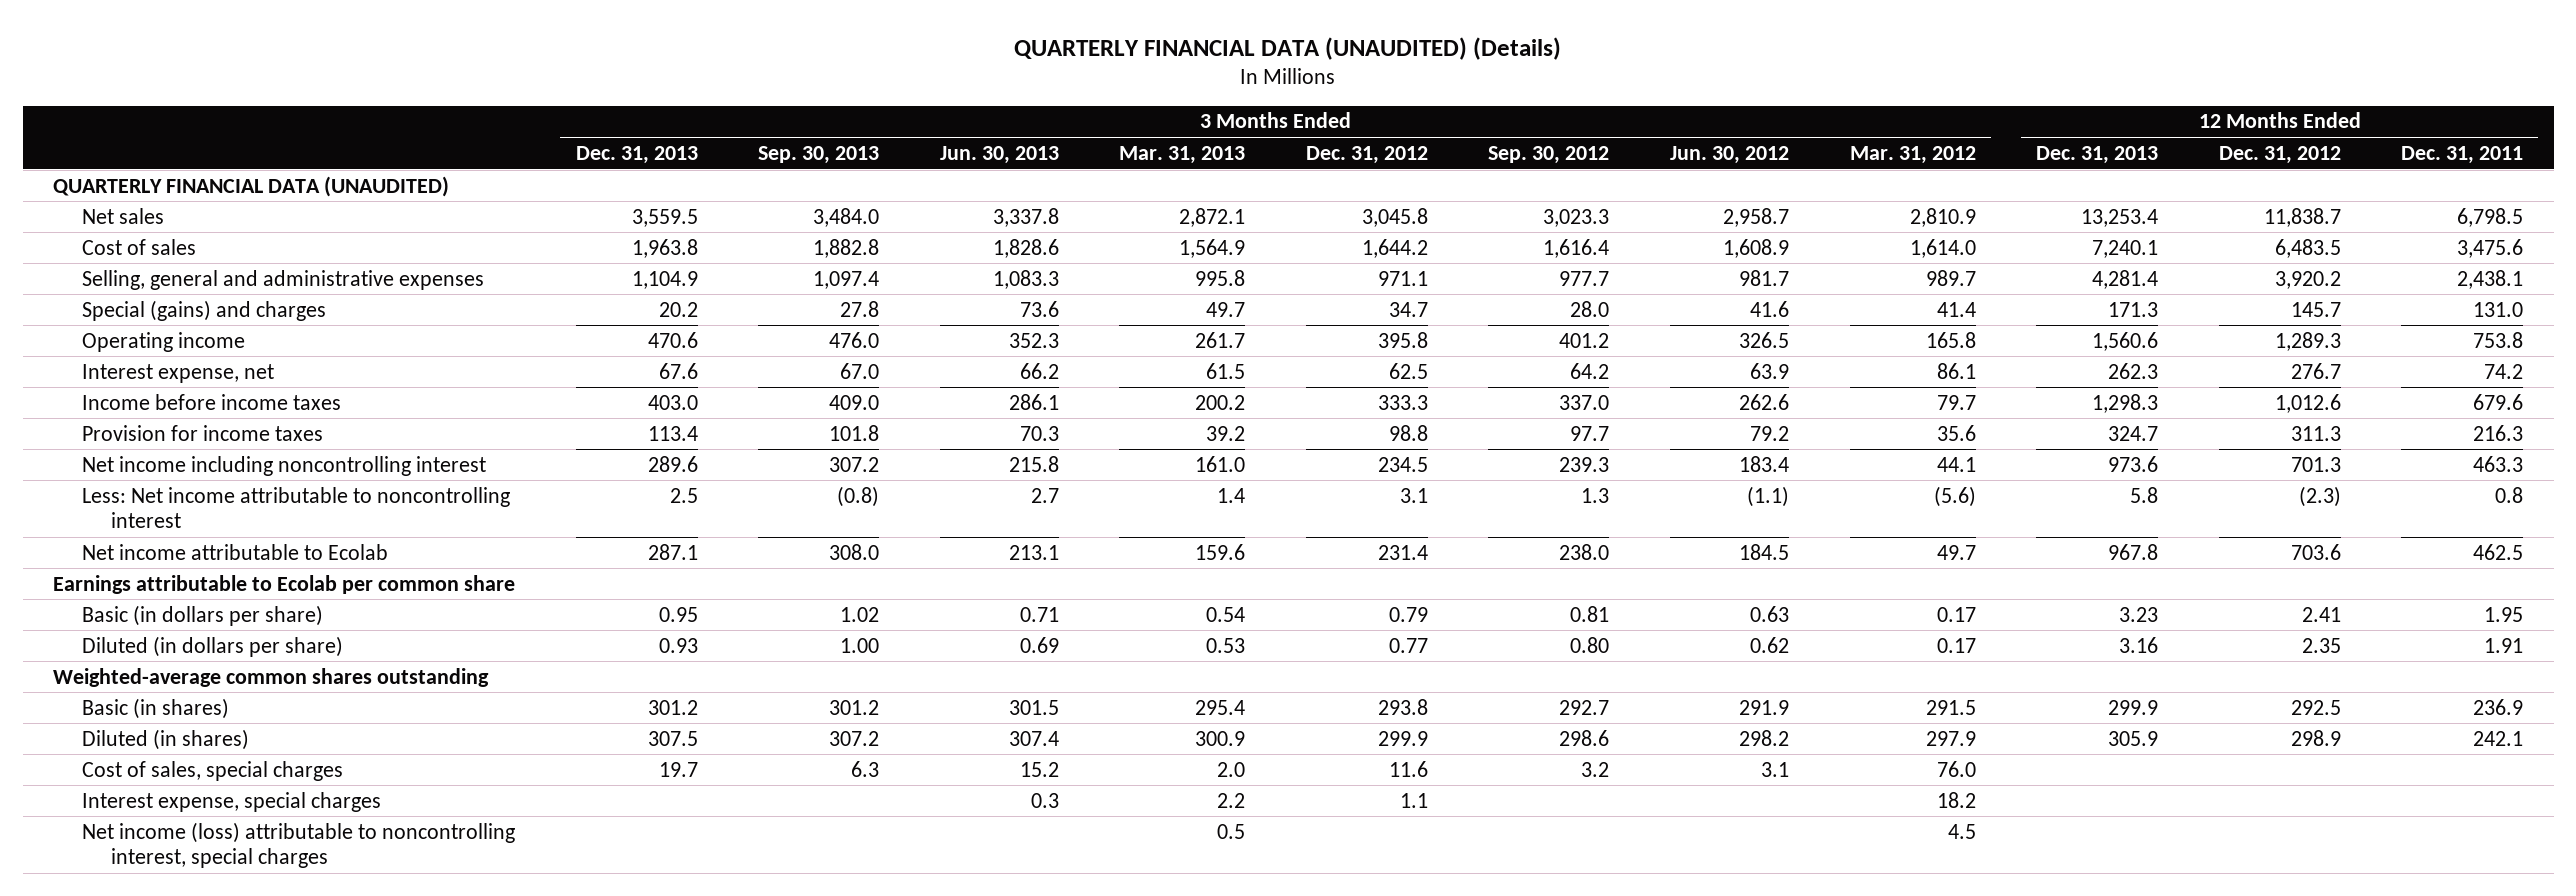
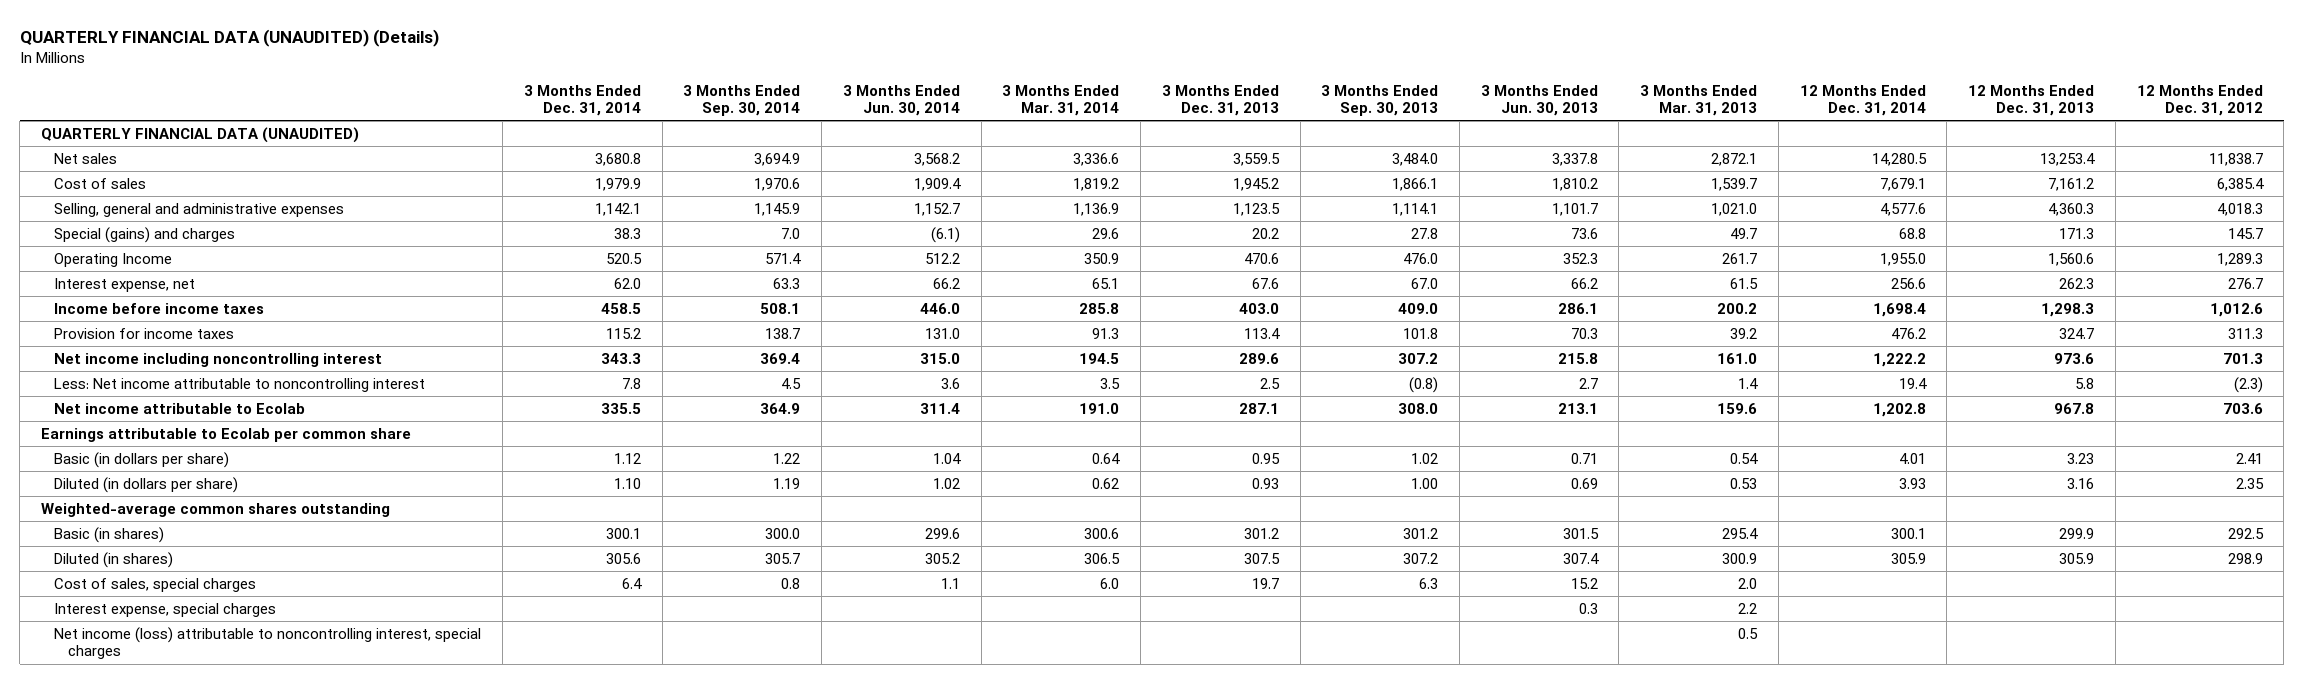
[1305,145,1428,164] Dec. 31, 2012 -> none
[1488,145,1610,164] Sep. 30, 2012 -> none
[1670,145,1790,164] Jun. 30, 2012 -> none
[1849,145,1976,164] Mar. 31, 2012 -> none
[2401,145,2524,164] Dec. 31, 2011 -> none
none -> [523,84,641,116] 3 Months Ended Dec. 31, 2014
none -> [683,84,801,116] 3 Months Ended Sep. 30, 2014
none -> [842,84,960,116] 3 Months Ended Jun. 30, 2014
none -> [1002,84,1120,116] 3 Months Ended Mar. 31, 2014
none -> [1799,84,1926,116] 12 Months Ended Dec. 31, 2014
[631,238,698,258] 1,963.8 -> [1232,177,1279,191] 1,945.2
[813,238,880,258] 1,882.8 -> [1392,177,1439,191] 1,866.1
[992,238,1059,258] 1,828.6 -> [1551,177,1598,191] 1,810.2
[1179,238,1246,258] 1,564.9 -> [1711,177,1758,191] 1,539.7
[2092,239,2159,258] 7,240.1 -> [2048,177,2095,191] 7,161.2
[2274,238,2341,258] 6,483.5 -> [2216,177,2264,191] 6,385.4
[631,270,698,289] 1,104.9 -> [1232,202,1280,216] 1,123.5
[813,270,880,289] 1,097.4 -> [1392,202,1439,216] 1,114.1
[992,269,1059,289] 1,083.3 -> [1551,202,1598,216] 1,101.7
[1195,269,1246,286] 995.8 -> [1711,202,1758,216] 1,021.0
[2092,269,2159,289] 4,281.4 -> [2048,202,2095,216] 4,360.3
[2274,270,2341,289] 3,920.2 -> [2216,202,2263,216] 4,018.3
[82,331,246,352] Operating income -> [54,252,173,267] Operating Income

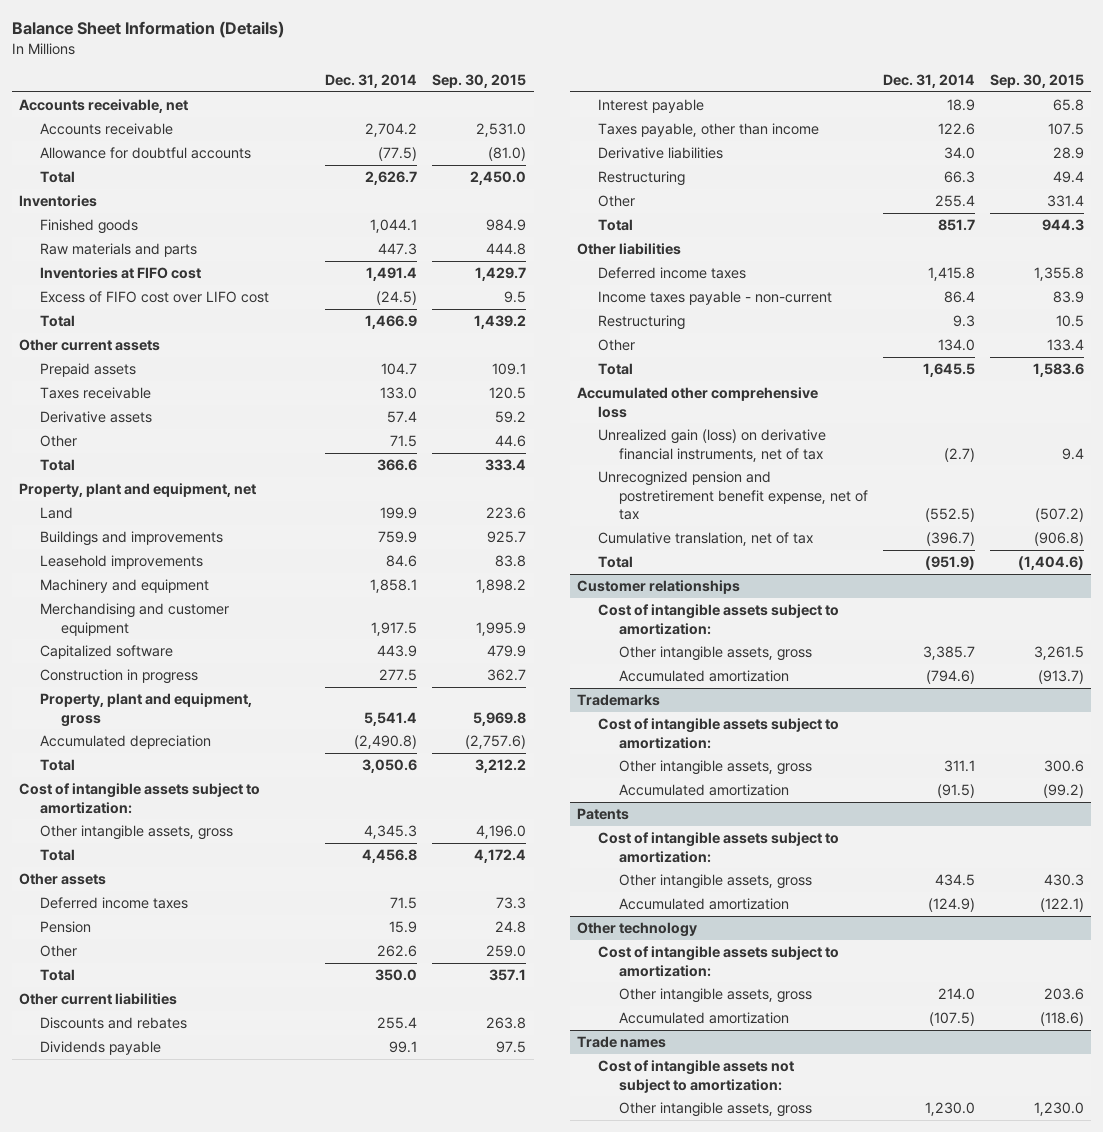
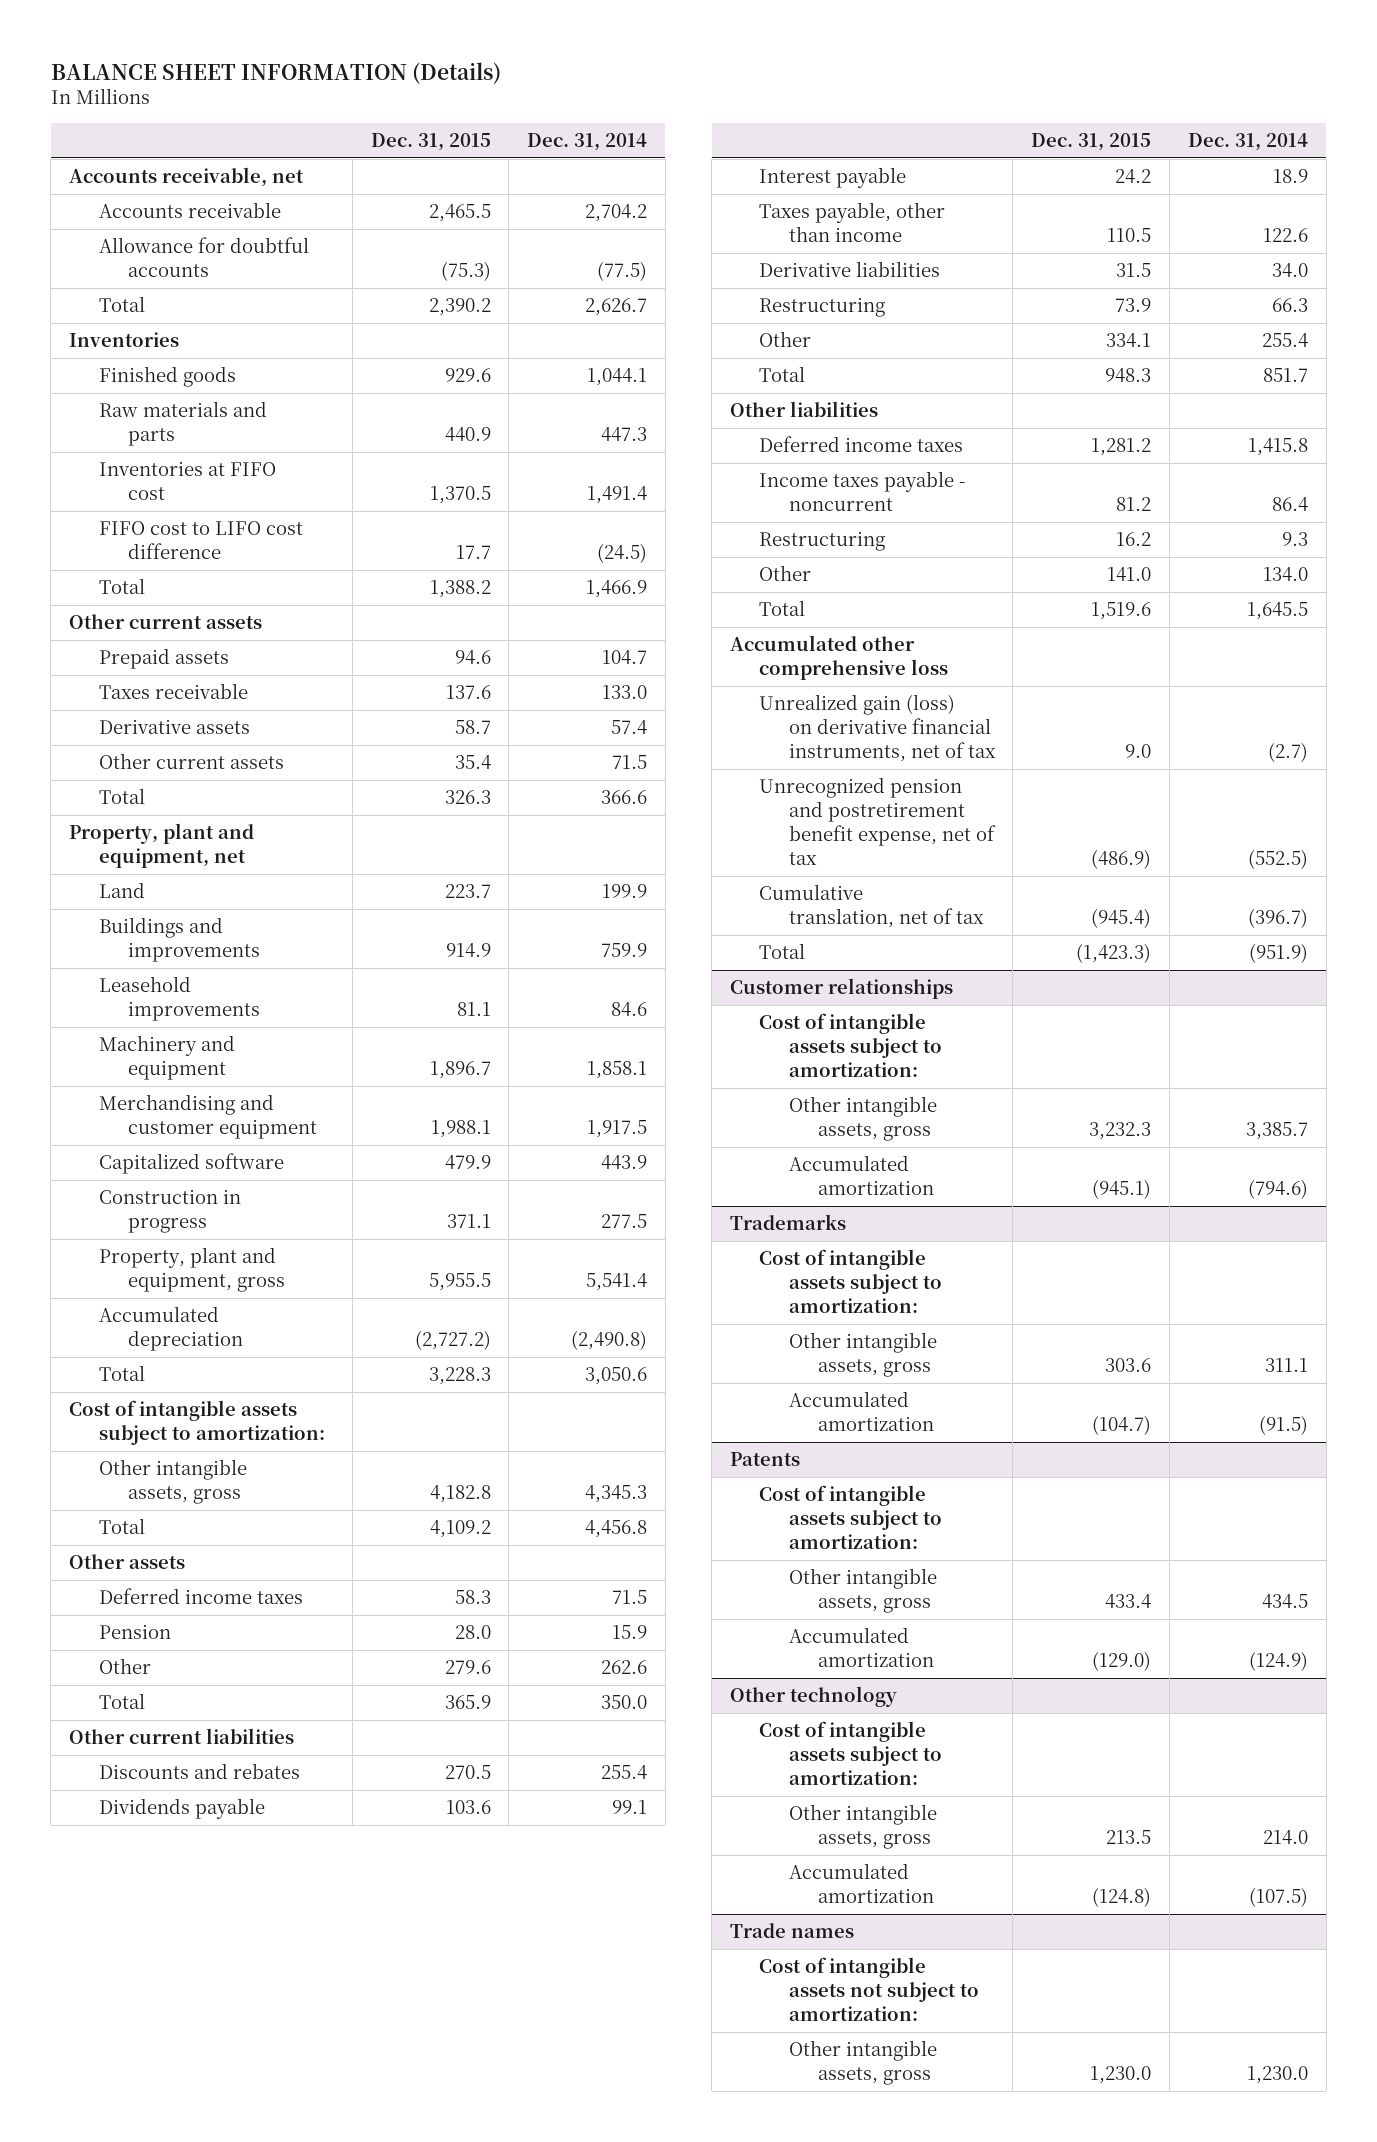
[11,21,284,39] Balance Sheet Information (Details) -> [50,61,501,84] BALANCE SHEET INFORMATION (Details)
[432,73,527,88] Sep. 30, 2015 -> none
none -> [370,133,491,152] Dec. 31, 2015
[40,290,270,303] Excess of FIFO cost over LIFO cost -> [98,521,303,560] FIFO cost to LIFO cost difference
[40,434,78,447] Other -> [98,753,284,770] Other current assets
[598,290,833,305] Income taxes payable - non-current -> [759,471,966,512] Income taxes payable - noncurrent

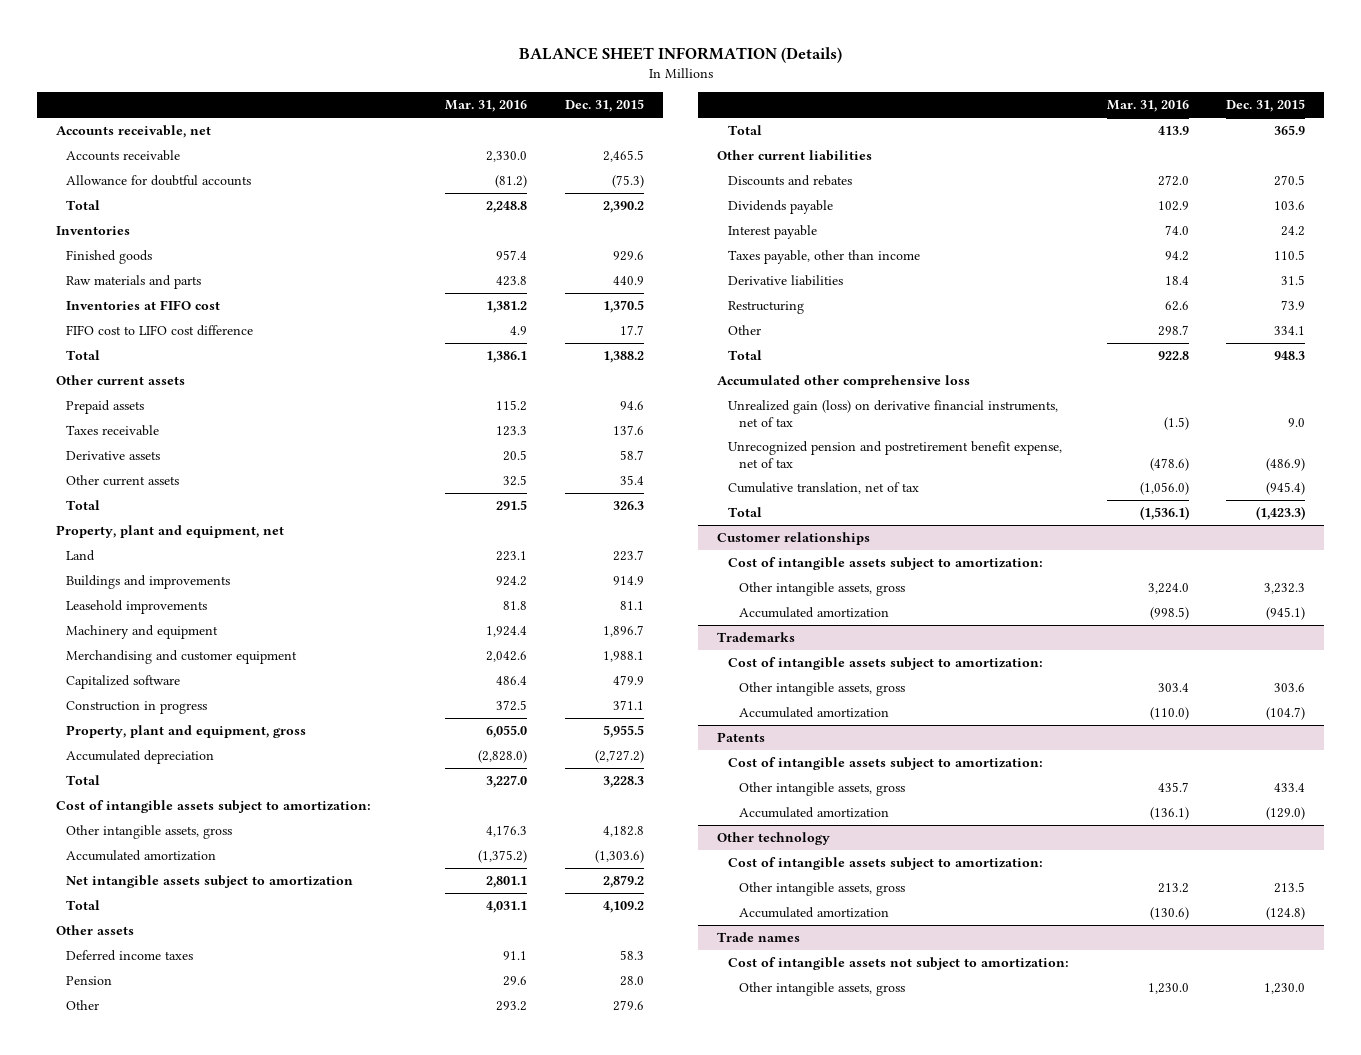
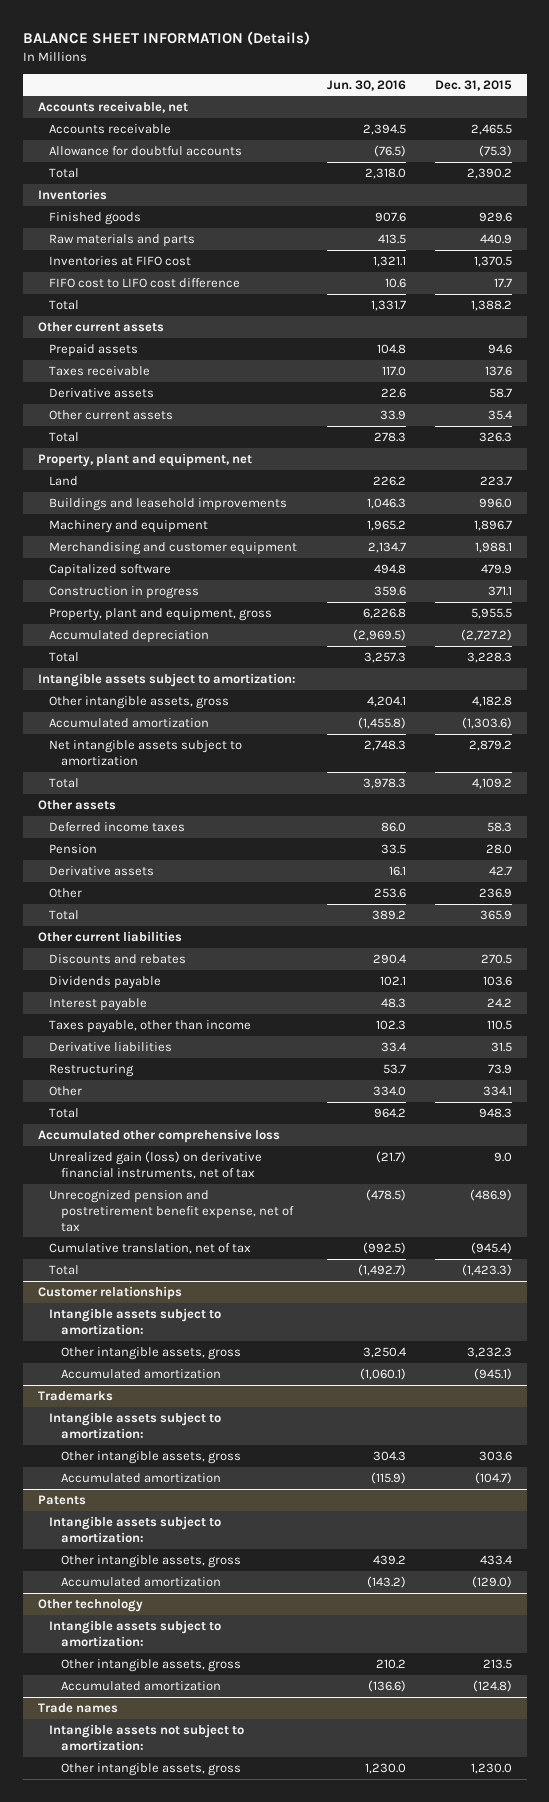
[445,100,528,113] Mar. 31, 2016 -> none
none -> [326,79,406,91] Jun. 30, 2016
[66,600,208,615] Leasehold improvements -> none
[66,575,231,590] Buildings and improvements -> [49,497,288,511] Buildings and leasehold improvements
[612,576,644,586] 914.9 -> [478,497,512,508] 996.0
[55,800,371,814] Cost of intangible assets subject to amortization: -> [37,672,296,687] Intangible assets subject to amortization:
none -> [49,865,155,876] Derivative assets
[612,1000,644,1012] 279.6 -> [478,887,512,898] 236.9
[727,557,1043,571] Cost of intangible assets subject to amortization: -> [49,1307,222,1335] Intangible assets subject to amortization:
[727,657,1043,671] Cost of intangible assets subject to amortization: -> [49,1411,222,1439] Intangible assets subject to amortization:
[727,757,1043,771] Cost of intangible assets subject to amortization: -> [49,1515,222,1543] Intangible assets subject to amortization:
[727,857,1043,871] Cost of intangible assets subject to amortization: -> [49,1619,222,1647] Intangible assets subject to amortization:
[727,957,1069,971] Cost of intangible assets not subject to amortization: -> [49,1723,245,1751] Intangible assets not subject to amortization:

